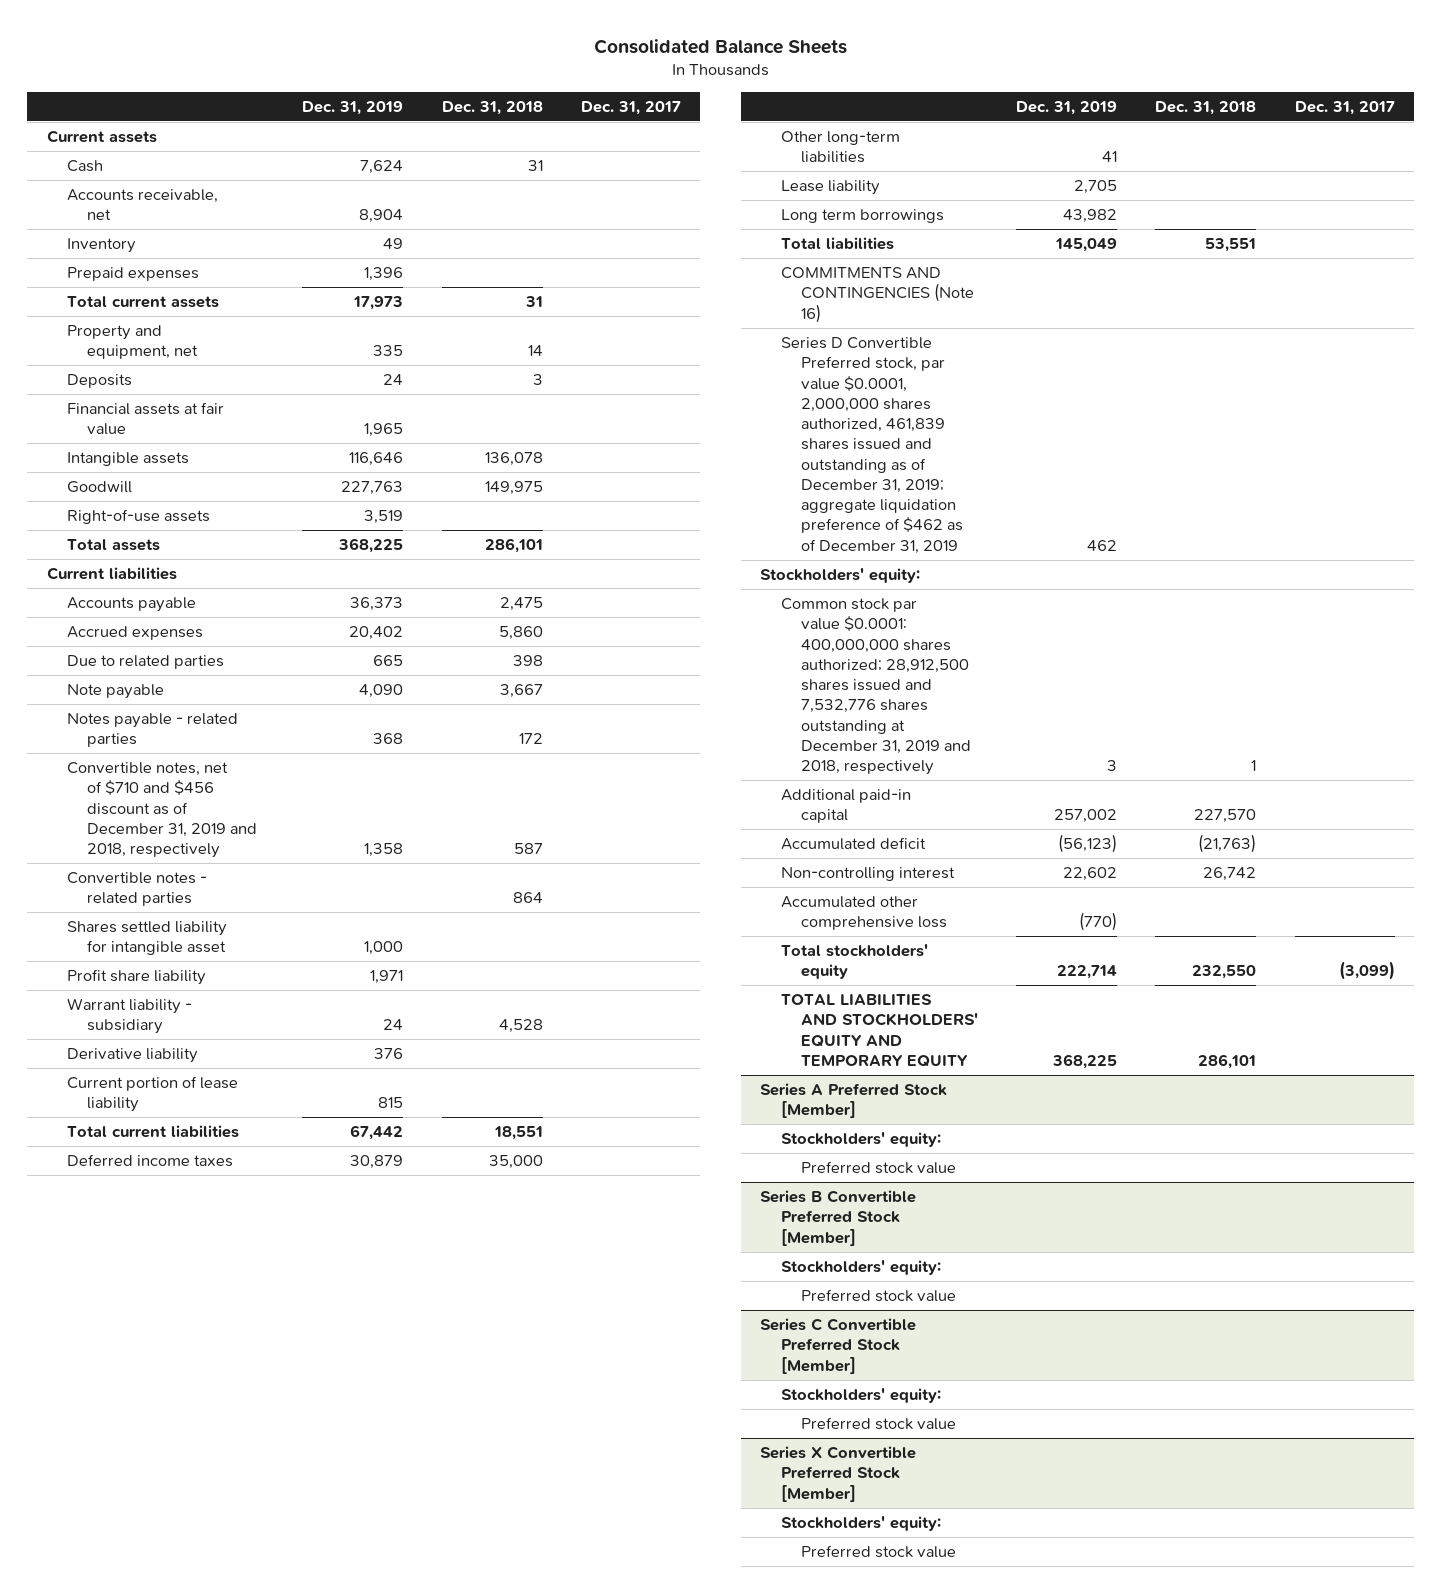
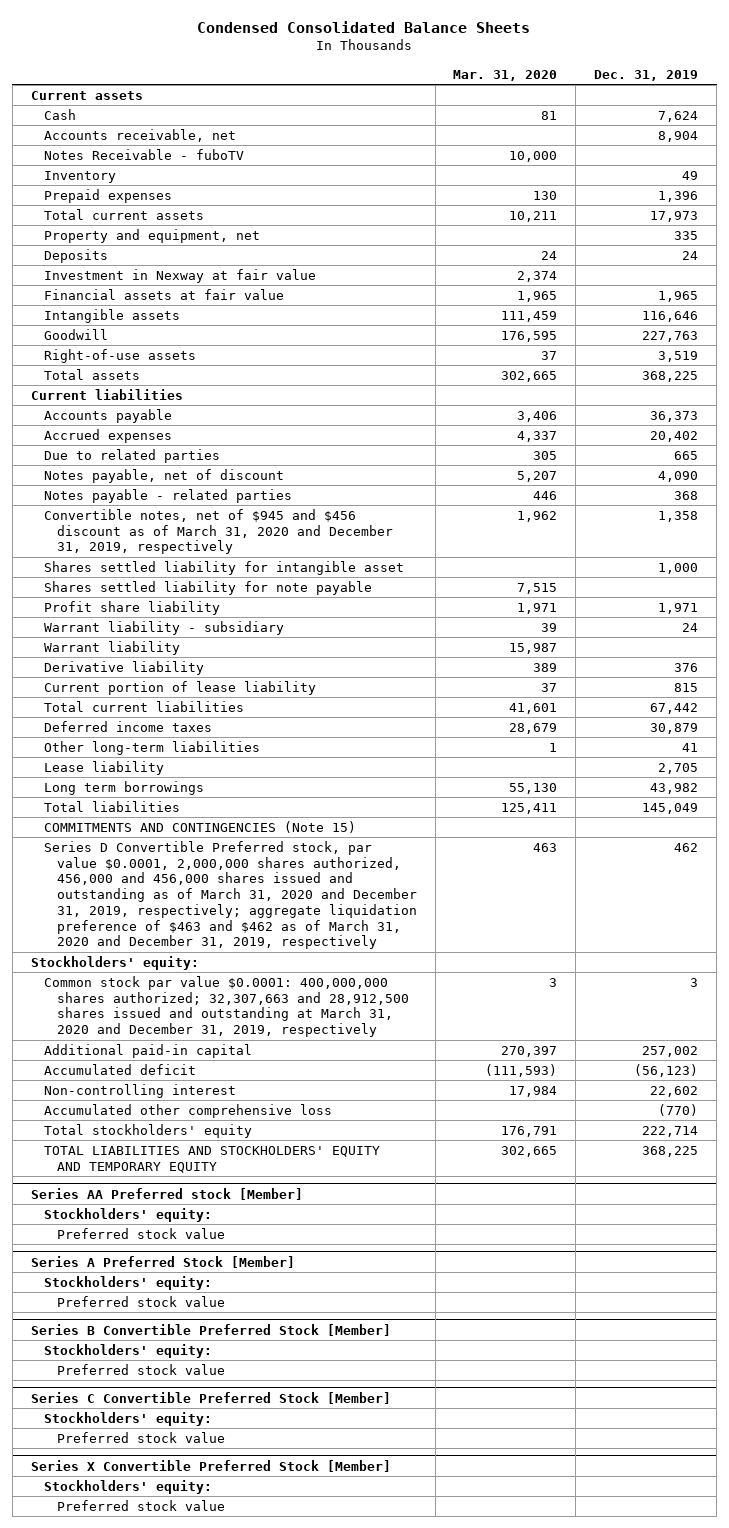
[593,38,847,54] Consolidated Balance Sheets -> [197,20,531,33] Condensed Consolidated Balance Sheets
[441,100,543,115] Dec. 31, 2018 -> none
[580,100,681,115] Dec. 31, 2017 -> none
none -> [453,69,558,81] Mar. 31, 2020
none -> [43,149,244,161] Notes Receivable - fuboTV
none -> [43,269,316,284] Investment in Nexway at fair value
[66,684,164,700] Note payable -> [43,469,284,484] Notes payable, net of discount
[66,872,207,907] Convertible notes - related parties -> none
[66,762,258,859] Convertible notes, net of $710 and $456 discount as of December 31, 2019 and 2018, respectively -> [43,509,393,555] Convertible notes, net of $945 and $456 discount as of March 31, 2020 and December 31, 2019, respectively
none -> [43,581,372,596] Shares settled liability for note payable
none -> [43,641,180,656] Warrant liability
[780,267,975,323] COMMITMENTS AND CONTINGENCIES (Note 16) -> [43,821,356,834] COMMITMENTS AND CONTINGENCIES (Note 15)
[780,337,964,554] Series D Convertible Preferred stock, par value $0.0001, 2,000,000 shares authorized, 461,839 shares issued and outstanding as of December 31, 2019; aggregate liquidation preference of $462 as of December 31, 2019 -> [43,841,417,950] Series D Convertible Preferred stock, par value $0.0001, 2,000,000 shares authorized, 456,000 and 456,000 shares issued and outstanding as of March 31, 2020 and December 31, 2019, respectively; aggregate liquidation preference of $463 and $462 as of March 31, 2020 and December 31, 2019, respectively
[780,598,972,776] Common stock par value $0.0001: 400,000,000 shares authorized; 28,912,500 shares issued and 7,532,776 shares outstanding at December 31, 2019 and 2018, respectively -> [43,976,409,1038] Common stock par value $0.0001: 400,000,000 shares authorized; 32,307,663 and 28,912,500 shares issued and outstanding at March 31, 2020 and December 31, 2019, respectively
none -> [30,1187,303,1200] Series AA Preferred stock [Member]
none -> [43,1208,212,1223] Stockholders' equity:
none -> [56,1228,225,1240] Preferred stock value

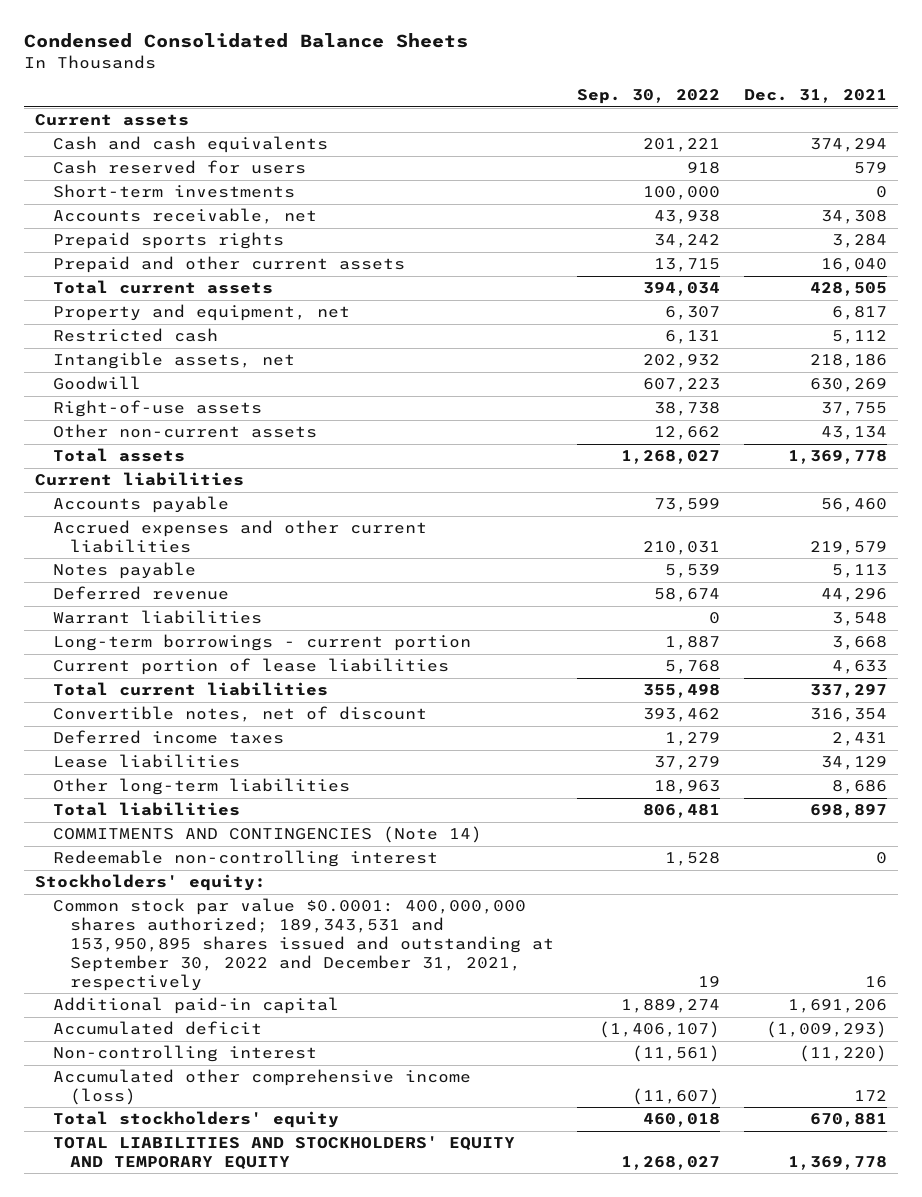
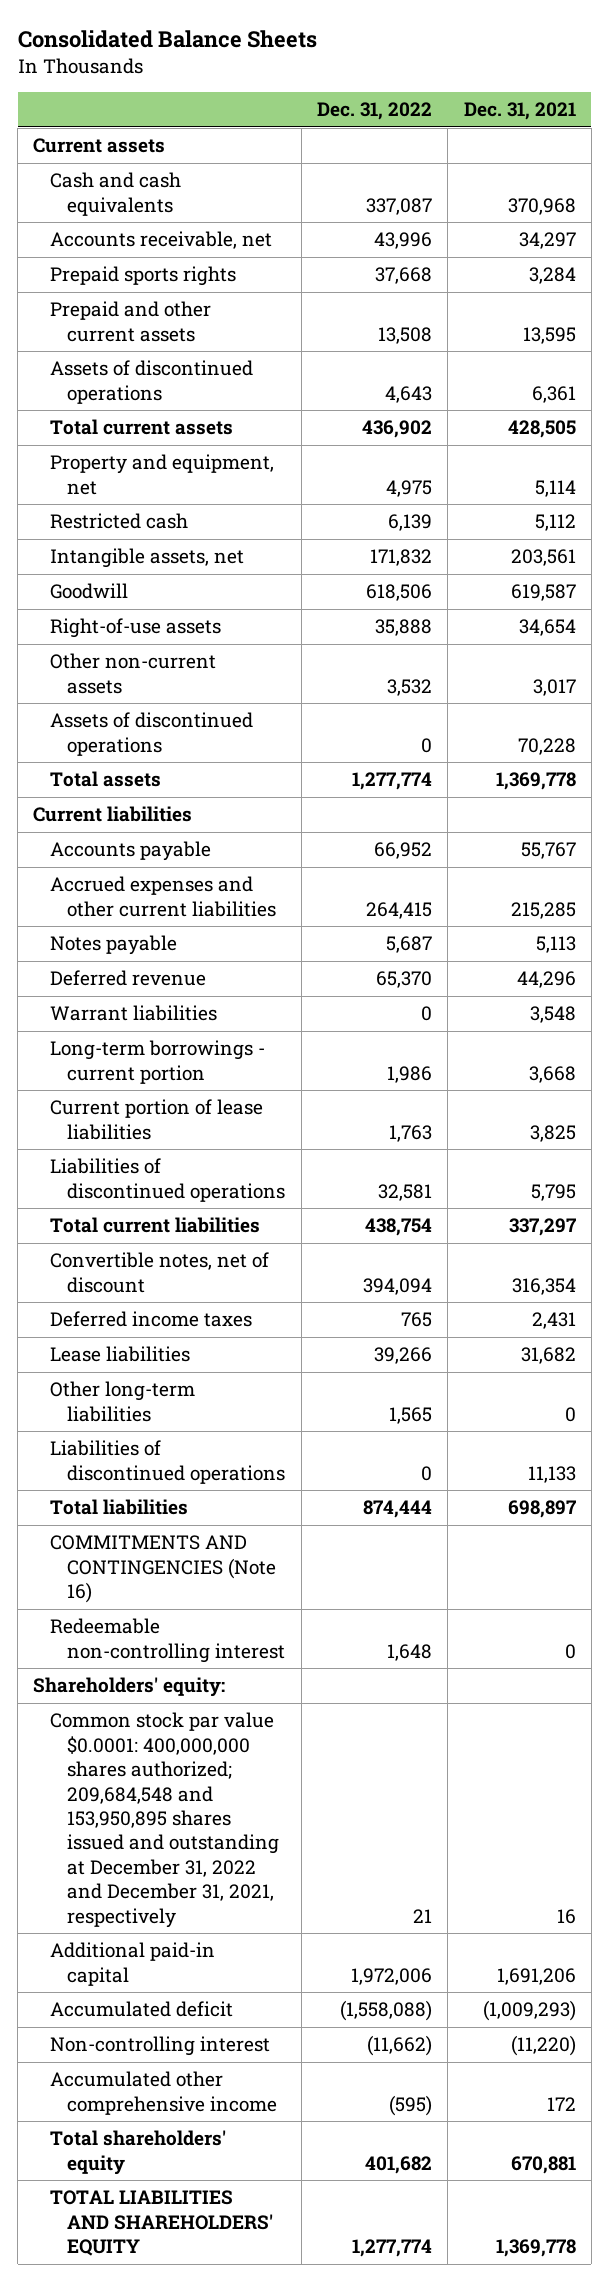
[23,33,468,49] Condensed Consolidated Balance Sheets -> [17,30,317,49] Consolidated Balance Sheets
[577,89,721,105] Sep. 30, 2022 -> none
none -> [317,101,433,120] Dec. 31, 2022
[52,160,306,175] Cash reserved for users -> none
[52,184,295,199] Short-term investments -> none
[809,138,887,153] 374,294 -> [507,197,576,215] 370,968
[820,210,887,225] 34,308 -> [518,232,576,250] 34,297
[820,258,887,273] 16,040 -> [522,326,576,344] 13,595
none -> [50,360,254,404] Assets of discontinued operations
[831,306,887,321] 6,817 -> [534,479,576,497] 5,114
[809,354,887,369] 218,186 -> [510,549,576,567] 203,561
[809,378,887,393] 630,269 -> [510,584,576,602] 619,587
[820,402,887,417] 37,755 -> [518,619,576,637] 34,654
[820,426,887,441] 43,134 -> [532,678,576,696] 3,017
none -> [50,712,254,756] Assets of discontinued operations
[820,498,887,513] 56,460 -> [520,842,576,860] 55,767
[809,540,887,555] 219,579 -> [510,901,576,919] 215,285
[831,660,887,675] 4,633 -> [529,1124,576,1142] 3,825
none -> [50,1158,286,1202] Liabilities of discontinued operations
[820,756,887,771] 34,129 -> [520,1347,576,1365] 31,682
[831,780,887,795] 8,686 -> [564,1406,576,1422] 0
none -> [50,1440,286,1484] Liabilities of discontinued operations
[52,826,482,844] COMMITMENTS AND CONTINGENCIES (Note 14) -> [50,1535,277,1604] COMMITMENTS AND CONTINGENCIES (Note 16)
[35,874,267,892] Stockholders' equity: -> [33,1677,226,1698] Shareholders' equity:
[52,898,555,991] Common stock par value $0.0001: 400,000,000 shares authorized; 189,343,531 and 153,950,895 shares issued and outstanding at September 30, 2022 and December 31, 2021, respectively -> [50,1712,280,1928] Common stock par value $0.0001: 400,000,000 shares authorized; 209,684,548 and 153,950,895 shares issued and outstanding at December 31, 2022 and December 31, 2021, respectively
[52,1069,471,1105] Accumulated other comprehensive income (loss) -> [50,2071,278,2115] Accumulated other comprehensive income
[52,1111,339,1129] Total stockholders' equity -> [50,2130,227,2175] Total shareholders' equity
[52,1136,515,1170] TOTAL LIABILITIES AND STOCKHOLDERS' EQUITY AND TEMPORARY EQUITY -> [50,2190,274,2257] TOTAL LIABILITIES AND SHAREHOLDERS' EQUITY

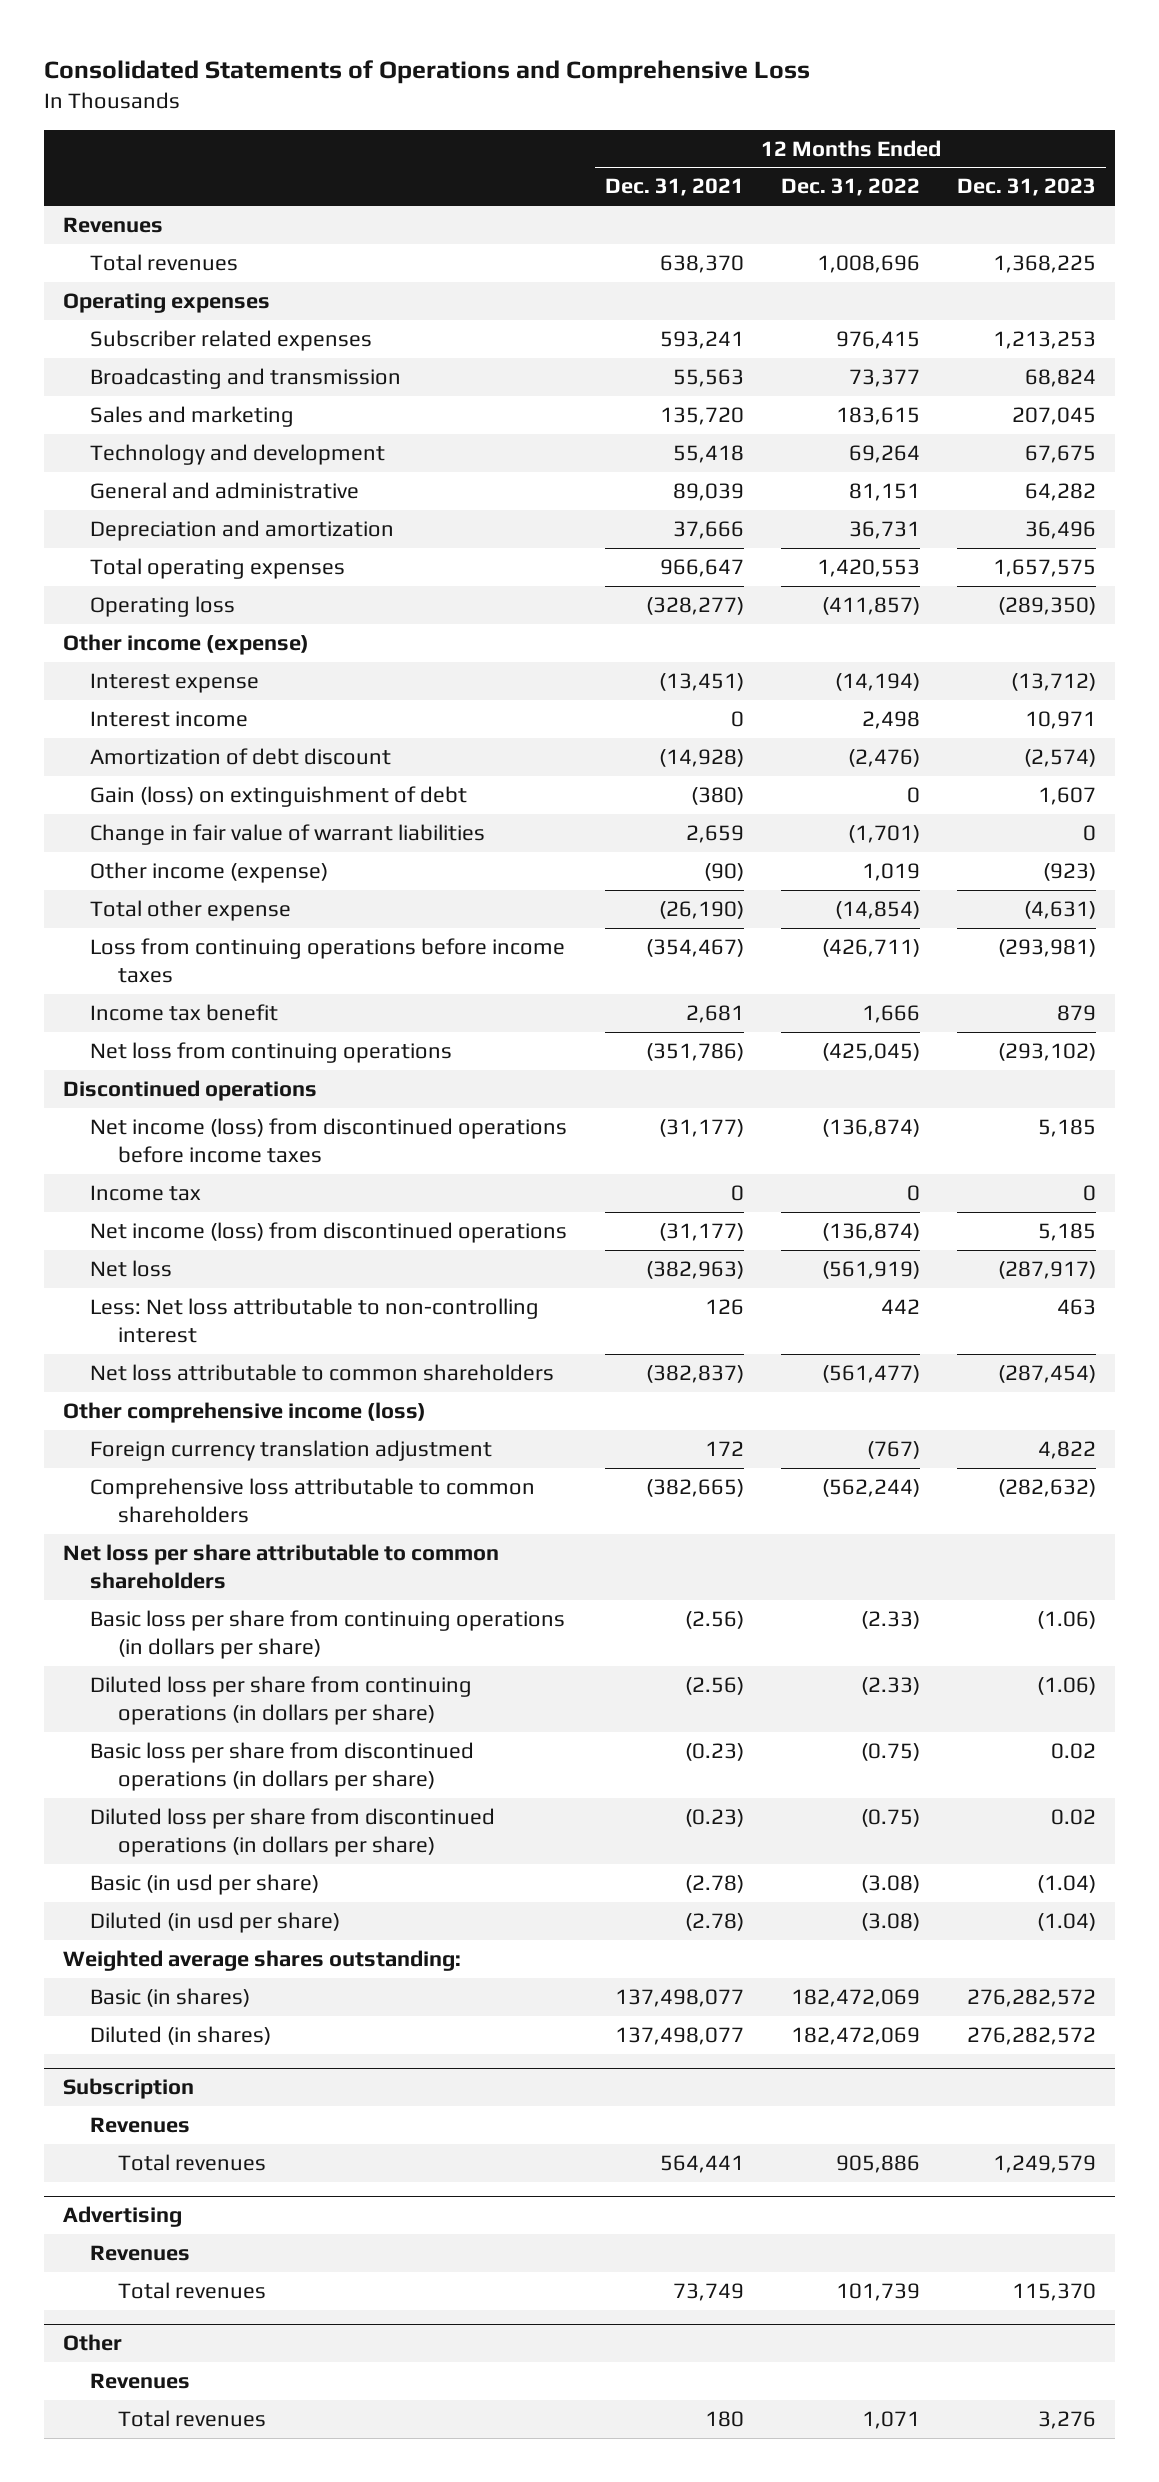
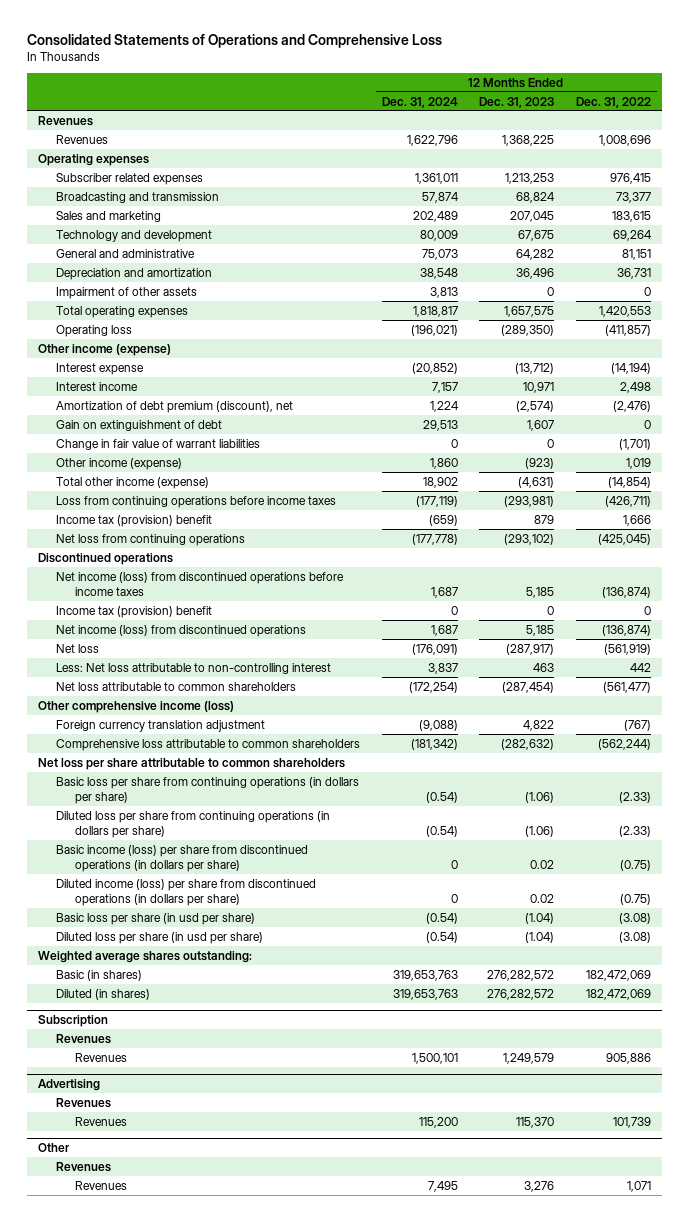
[604,178,744,197] Dec. 31, 2021 -> none
none -> [381,96,458,108] Dec. 31, 2024
[90,253,239,271] Total revenues -> [56,134,109,144] Revenues
none -> [56,286,198,299] Impairment of other assets
[90,747,392,765] Amortization of debt discount -> [56,400,294,413] Amortization of debt premium (discount), net
[90,785,468,807] Gain (loss) on extinguishment of debt -> [56,419,223,431] Gain on extinguishment of debt
[90,899,292,921] Total other expense -> [56,476,210,489] Total other income (expense)
[90,1003,279,1021] Income tax benefit -> [56,514,213,527] Income tax (provision) benefit
[90,1184,202,1201] Income tax -> [56,605,213,618] Income tax (provision) benefit
[90,1741,475,1792] Basic loss per share from discontinued operations (in dollars per share) -> [56,844,309,872] Basic income (loss) per share from discontinued operations (in dollars per share)
[90,1807,496,1858] Diluted loss per share from discontinued operations (in dollars per share) -> [56,878,317,906] Diluted income (loss) per share from discontinued operations (in dollars per share)
[90,1873,320,1895] Basic (in usd per share) -> [56,912,256,925] Basic loss per share (in usd per share)
[90,1911,341,1933] Diluted (in usd per share) -> [56,931,264,944] Diluted loss per share (in usd per share)
[117,2153,266,2171] Total revenues -> [74,1052,127,1062] Revenues
[117,2281,266,2299] Total revenues -> [74,1116,127,1126] Revenues
[117,2409,266,2427] Total revenues -> [74,1180,127,1190] Revenues

